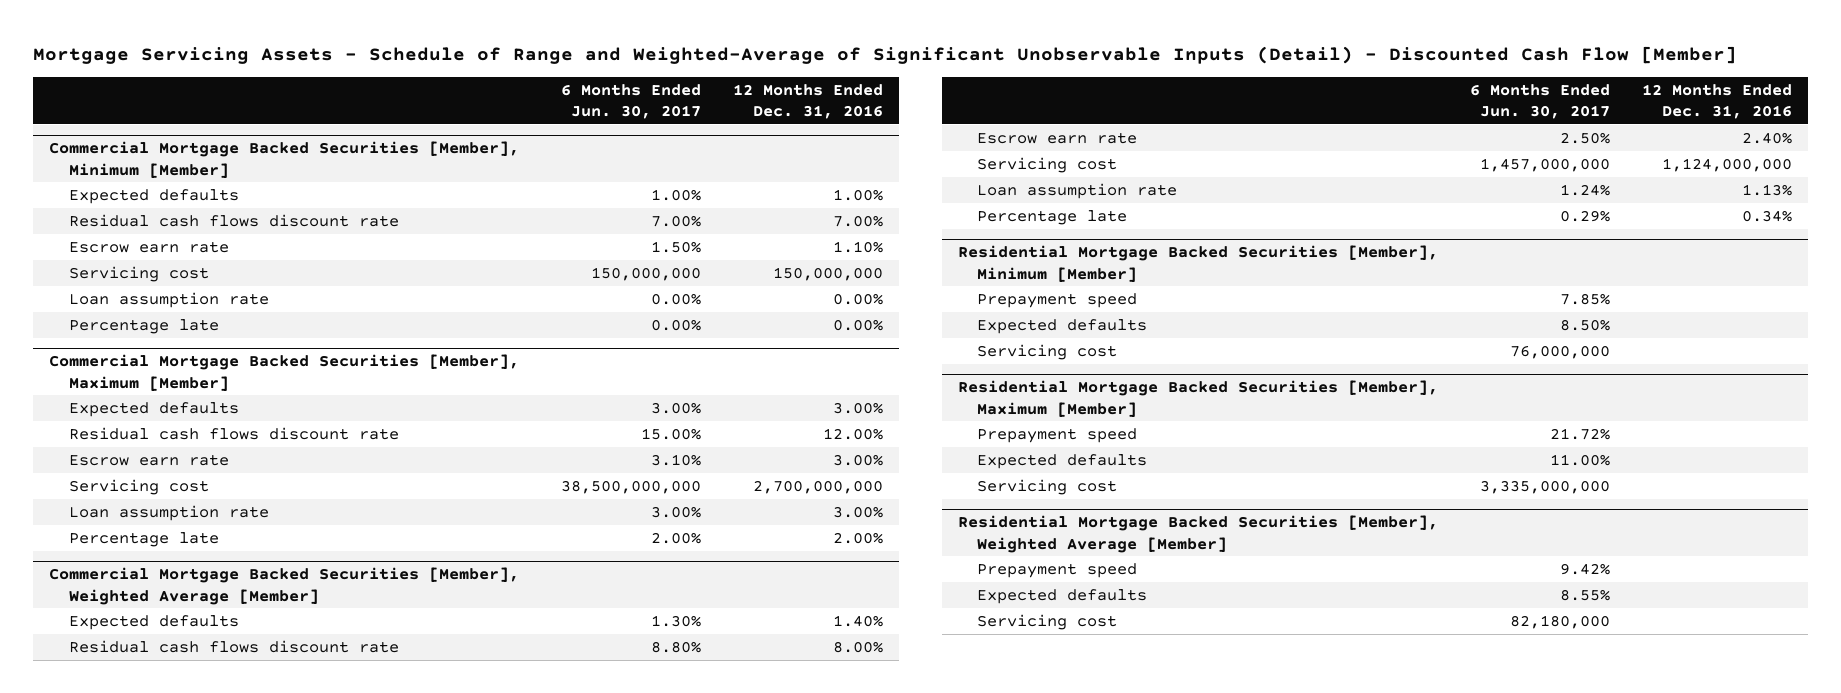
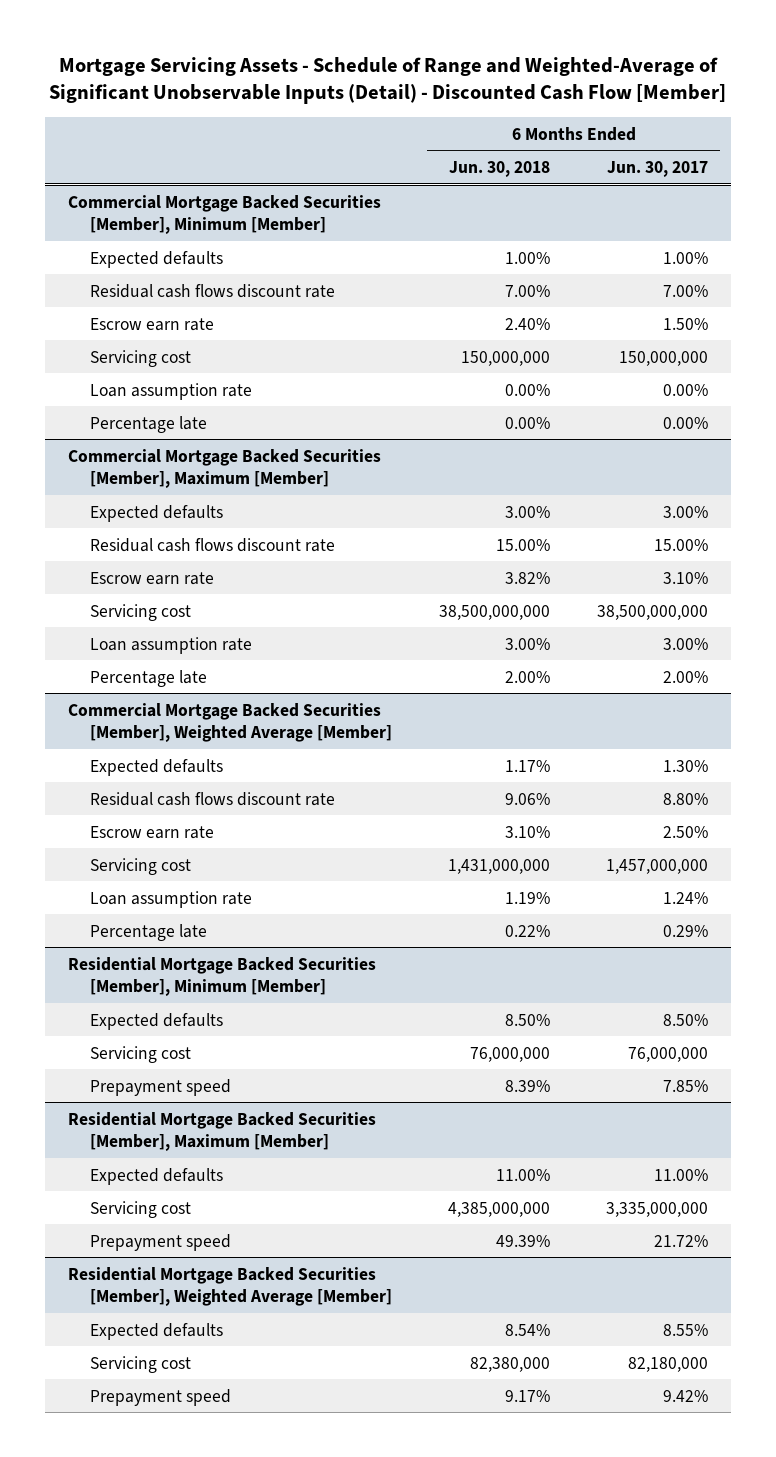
[733,83,884,119] 12 Months Ended Dec. 31, 2016 -> none
none -> [449,160,551,177] Jun. 30, 2018
[977,292,1138,308] Prepayment speed -> [90,1078,232,1096] Prepayment speed
[977,427,1138,443] Prepayment speed -> [90,1233,232,1251] Prepayment speed
[977,562,1138,578] Prepayment speed -> [90,1388,232,1406] Prepayment speed

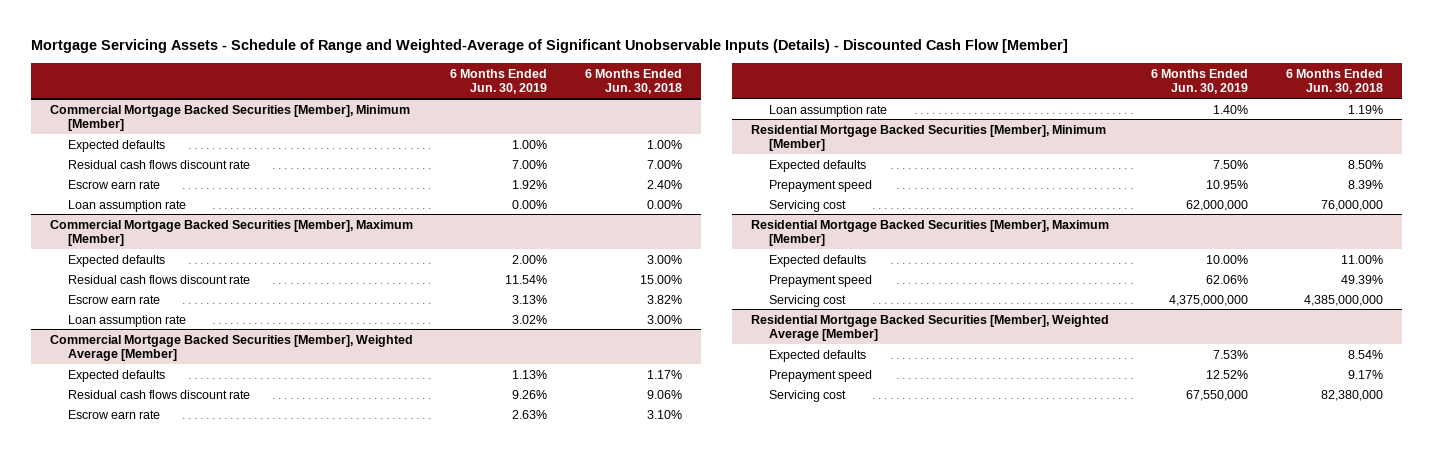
[49,57,727,105] Mortgage Servicing Assets - Schedule of Range and Weighted-Average of Significant Unobservable Inputs (Detail) - Discounted Cash Flow [Member] -> [30,39,1068,54] Mortgage Servicing Assets - Schedule of Range and Weighted-Average of Significant Unobservable Inputs (Details) - Discounted Cash Flow [Member]
[606,160,708,177] Jun. 30, 2017 -> none
none -> [450,68,548,95] 6 Months Ended Jun. 30, 2019
[90,349,192,367] Servicing cost -> none
[90,415,208,433] Percentage late -> none
[90,603,192,621] Servicing cost -> none
[90,669,208,687] Percentage late -> none
[90,857,192,875] Servicing cost -> none
[90,923,208,941] Percentage late -> none
[90,1045,192,1063] Servicing cost -> [768,199,846,212] Servicing cost
[90,1200,192,1218] Servicing cost -> [768,294,846,307] Servicing cost
[90,1355,192,1373] Servicing cost -> [768,389,846,402] Servicing cost

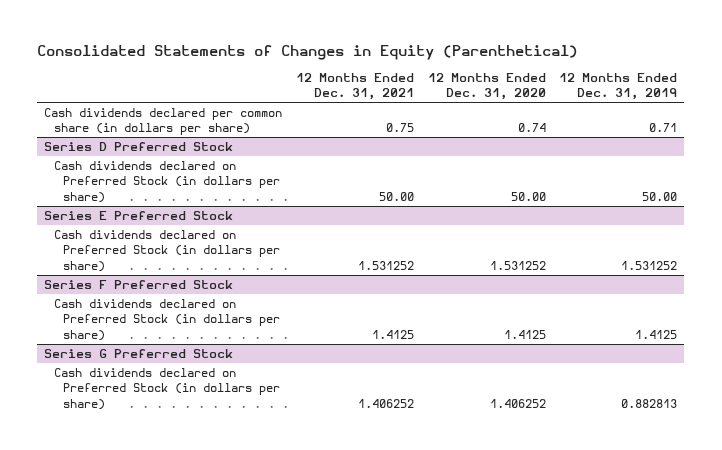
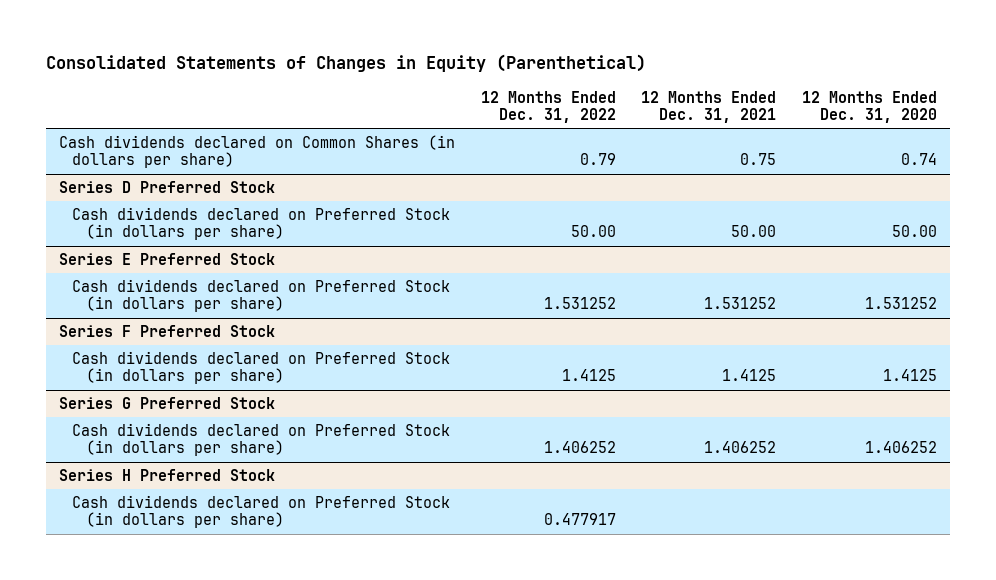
[559,72,678,101] 12 Months Ended Dec. 31, 2019 -> none
none -> [480,90,616,124] 12 Months Ended Dec. 31, 2022
[44,107,283,136] Cash dividends declared per common share (in dollars per share) -> [58,135,455,169] Cash dividends declared on Common Shares (in dollars per share)
none -> [58,469,275,482] Series H Preferred Stock
none -> [72,495,451,529] Cash dividends declared on Preferred Stock (in dollars per share)

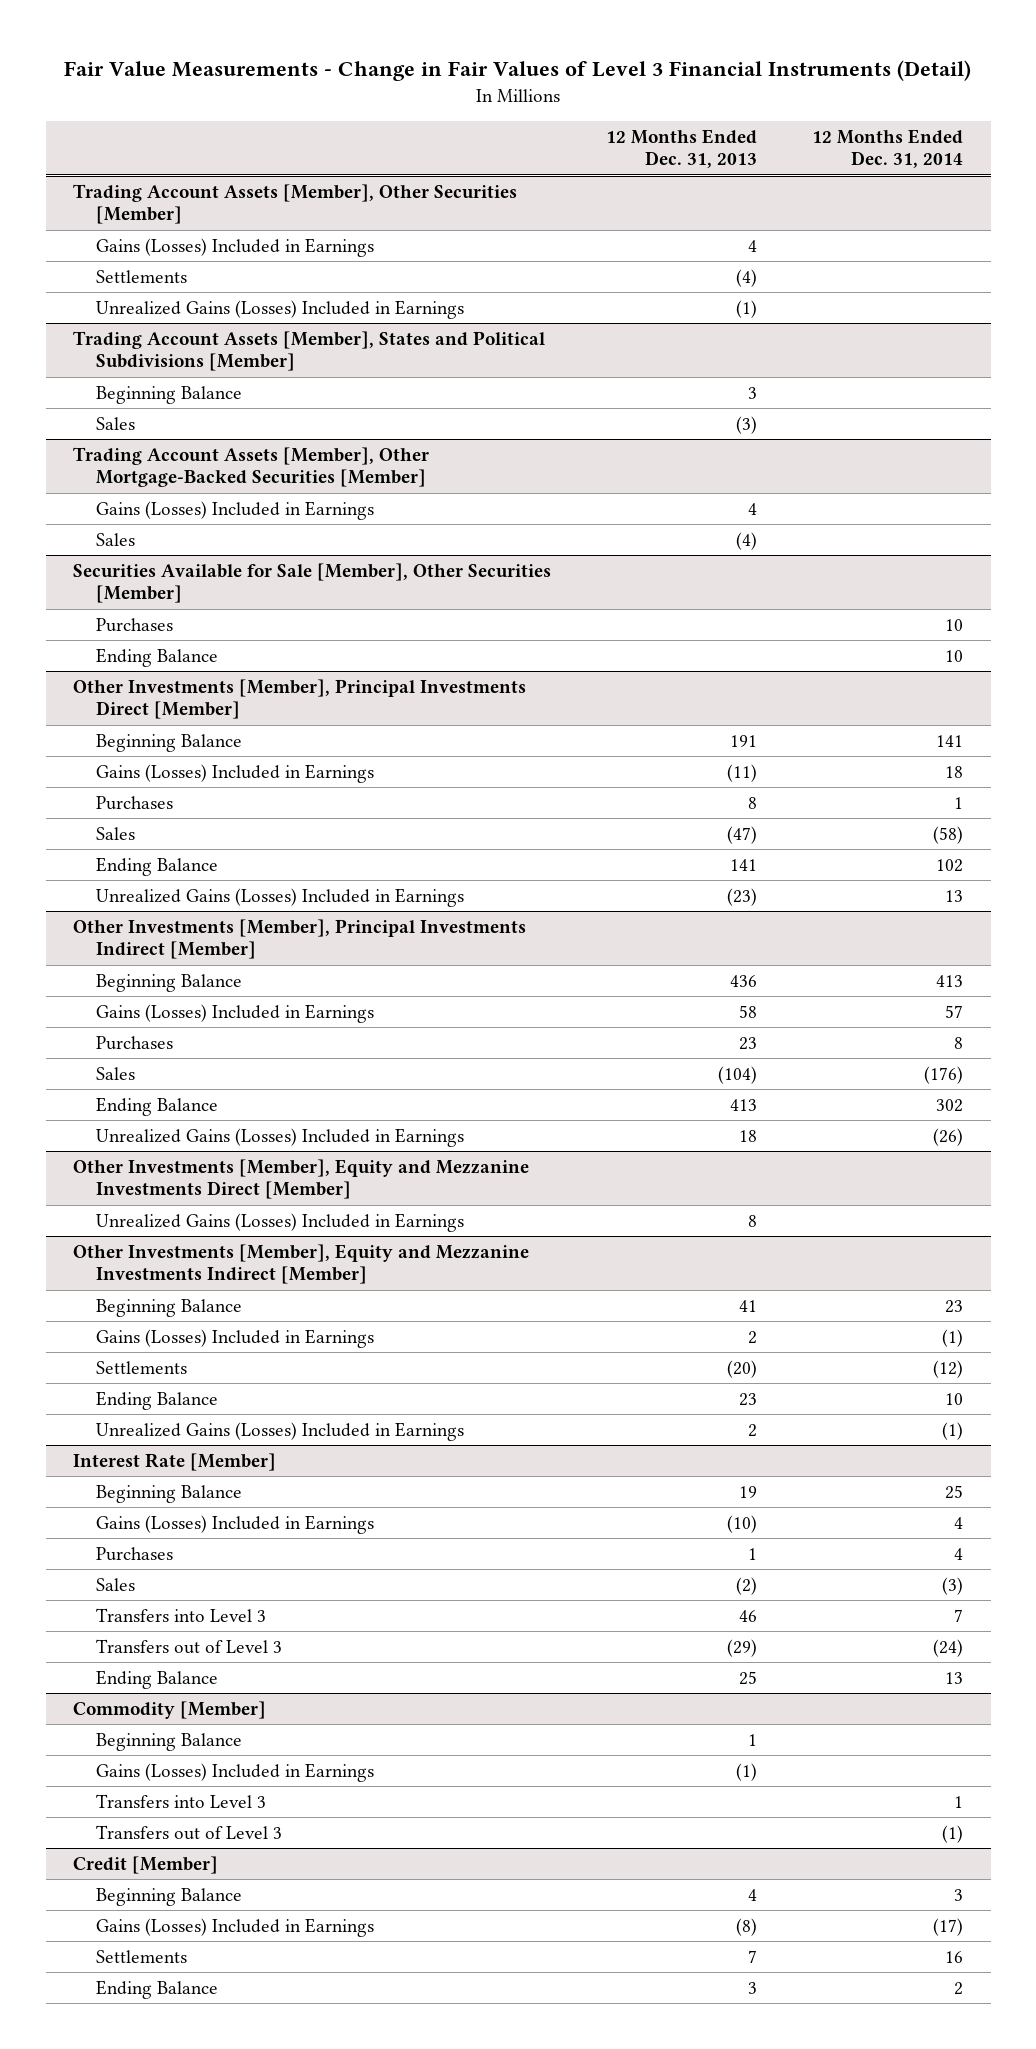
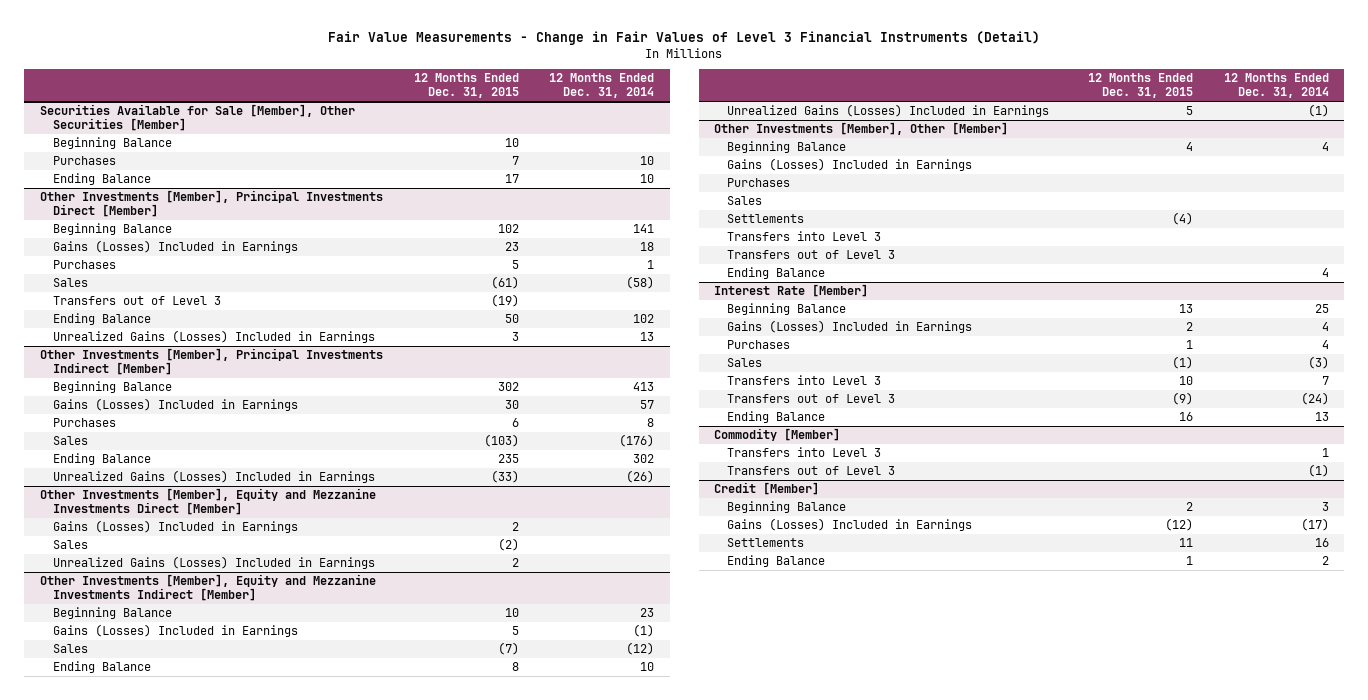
[606,128,758,169] 12 Months Ended Dec. 31, 2013 -> none
none -> [413,73,519,99] 12 Months Ended Dec. 31, 2015
[73,183,518,225] Trading Account Assets [Member], Other Securities [Member] -> none
[95,237,374,257] Gains (Losses) Included in Earnings -> none
[95,269,187,283] Settlements -> none
[95,299,464,319] Unrealized Gains (Losses) Included in Earnings -> none
[73,330,546,372] Trading Account Assets [Member], States and Political Subdivisions [Member] -> none
[95,385,242,404] Beginning Balance -> none
[95,416,135,430] Sales -> none
[73,446,430,488] Trading Account Assets [Member], Other Mortgage-Backed Securities [Member] -> none
[95,500,374,520] Gains (Losses) Included in Earnings -> none
[95,532,135,546] Sales -> none
none -> [52,137,172,150] Beginning Balance
none -> [52,296,221,306] Transfers out of Level 3
none -> [52,520,298,534] Gains (Losses) Included in Earnings
none -> [52,540,88,550] Sales
[95,1360,187,1374] Settlements -> none
none -> [52,644,88,654] Sales
none -> [713,122,1008,136] Other Investments [Member], Other [Member]
none -> [727,141,847,154] Beginning Balance
none -> [727,158,973,172] Gains (Losses) Included in Earnings
none -> [727,178,791,188] Purchases
none -> [727,196,763,206] Sales
none -> [727,214,805,224] Settlements
none -> [727,231,882,242] Transfers into Level 3
none -> [727,250,896,260] Transfers out of Level 3
none -> [727,267,826,280] Ending Balance
[95,1732,242,1751] Beginning Balance -> none
[95,1762,374,1782] Gains (Losses) Included in Earnings -> none

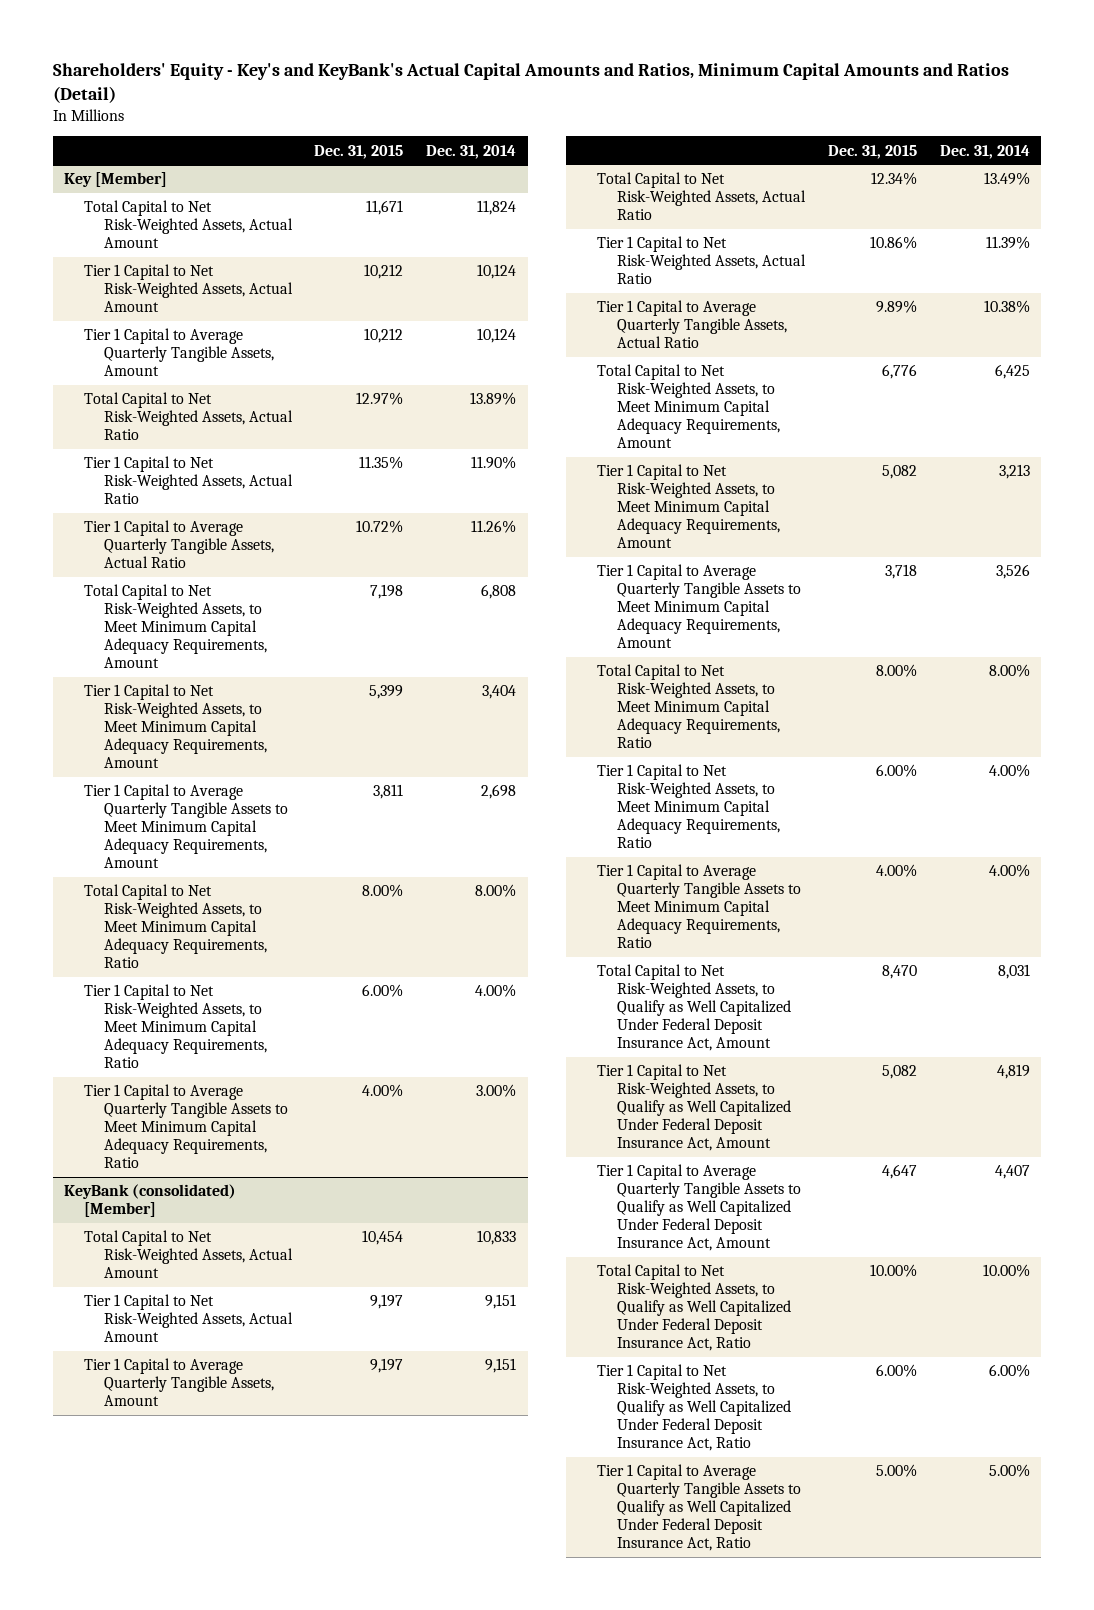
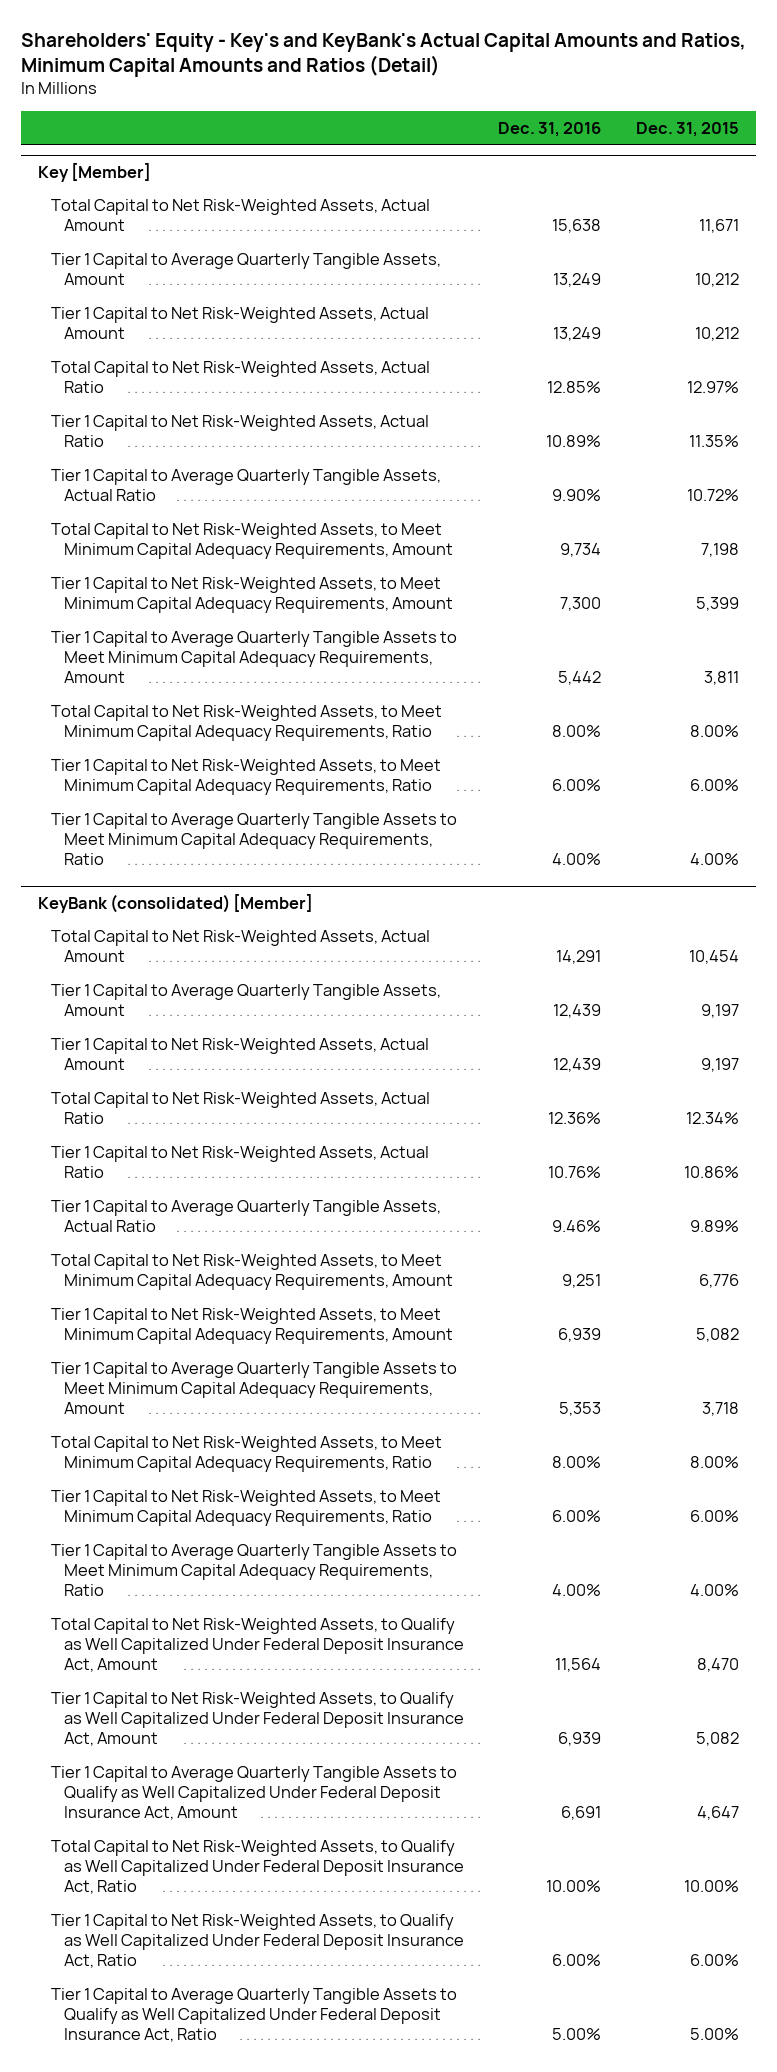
[426,144,517,159] Dec. 31, 2014 -> none
none -> [498,121,602,137] Dec. 31, 2016
[83,264,293,313] Tier 1 Capital to Net Risk-Weighted Assets, Actual Amount -> [51,306,430,339] Tier 1 Capital to Net Risk-Weighted Assets, Actual Amount
[83,1294,293,1343] Tier 1 Capital to Net Risk-Weighted Assets, Actual Amount -> [51,1037,430,1070] Tier 1 Capital to Net Risk-Weighted Assets, Actual Amount

